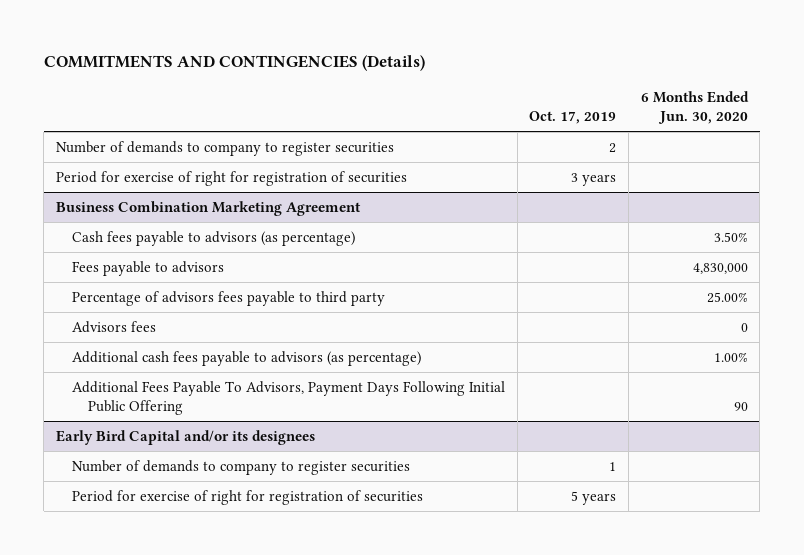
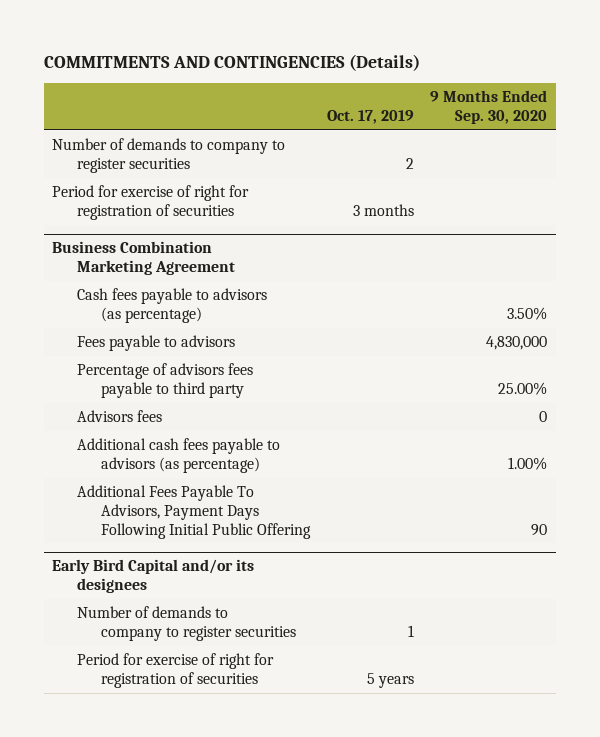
[640,90,749,124] 6 Months Ended Jun. 30, 2020 -> none
none -> [430,90,548,125] 9 Months Ended Sep. 30, 2020
[571,172,617,186] 3 years -> [352,203,414,216] 3 months

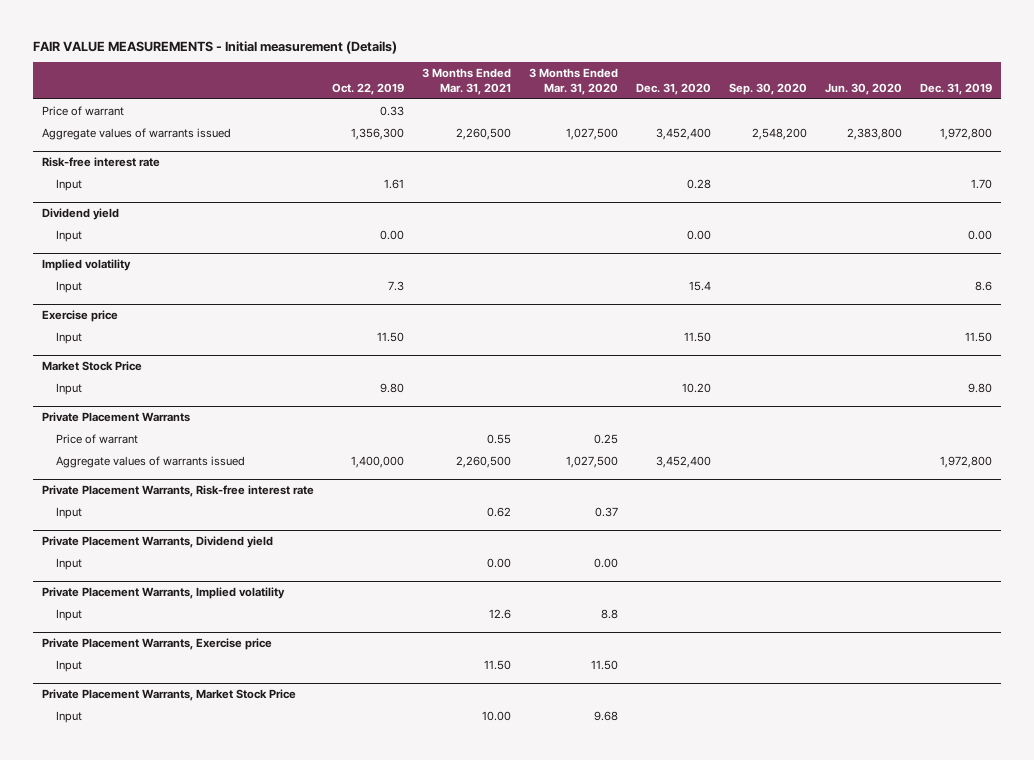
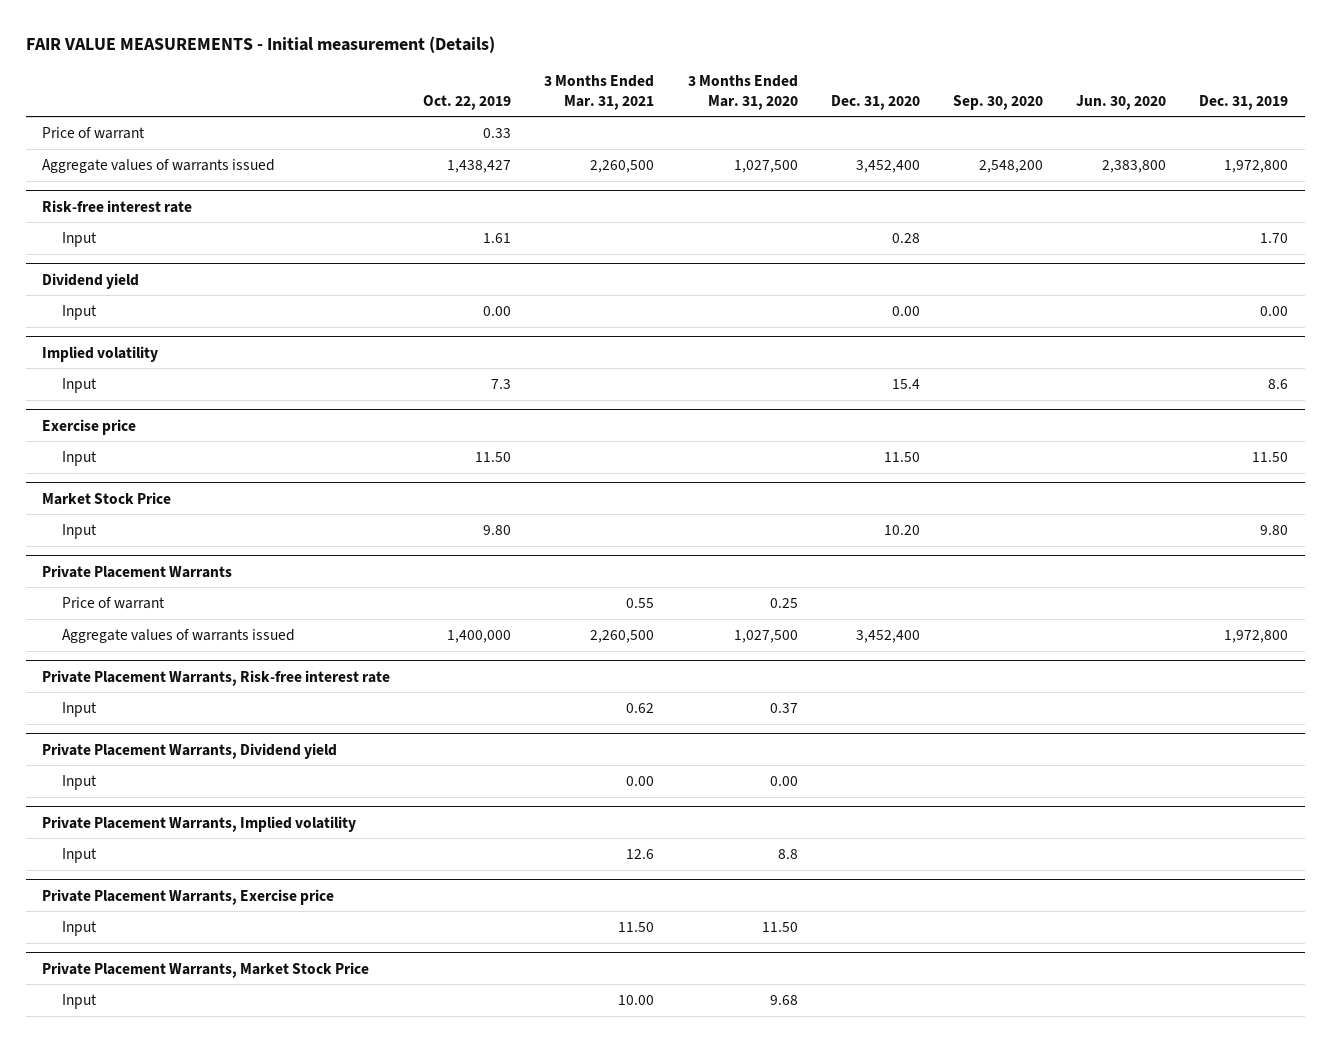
[351,127,405,140] 1,356,300 -> [447,159,512,173] 1,438,427

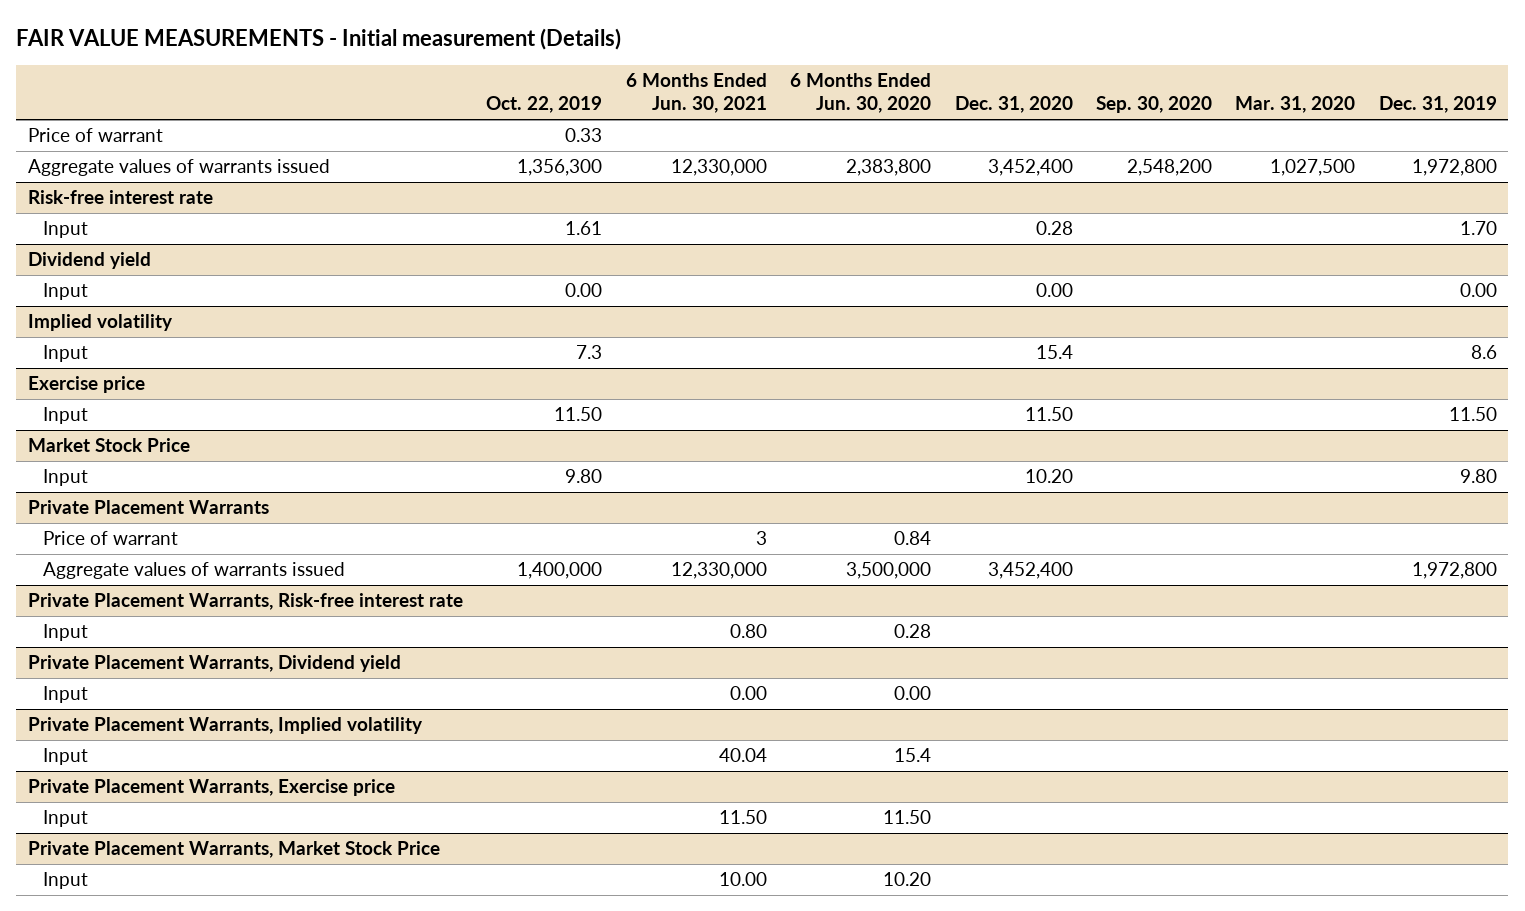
[544,75,655,110] 3 Months Ended Mar. 31, 2021 -> none
[687,75,798,110] 3 Months Ended Mar. 31, 2020 -> none
[1076,94,1167,110] Jun. 30, 2020 -> none
none -> [625,73,767,114] 6 Months Ended Jun. 30, 2021
none -> [790,73,932,114] 6 Months Ended Jun. 30, 2020
none -> [1235,96,1356,114] Mar. 31, 2020
[447,159,512,173] 1,438,427 -> [517,159,603,177] 1,356,300

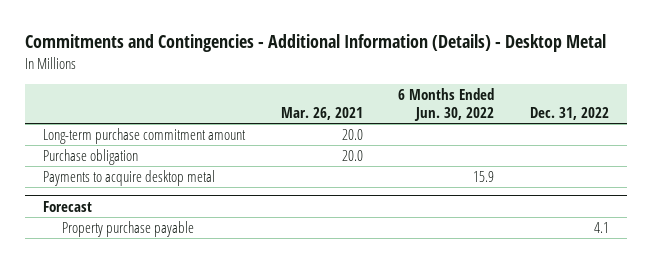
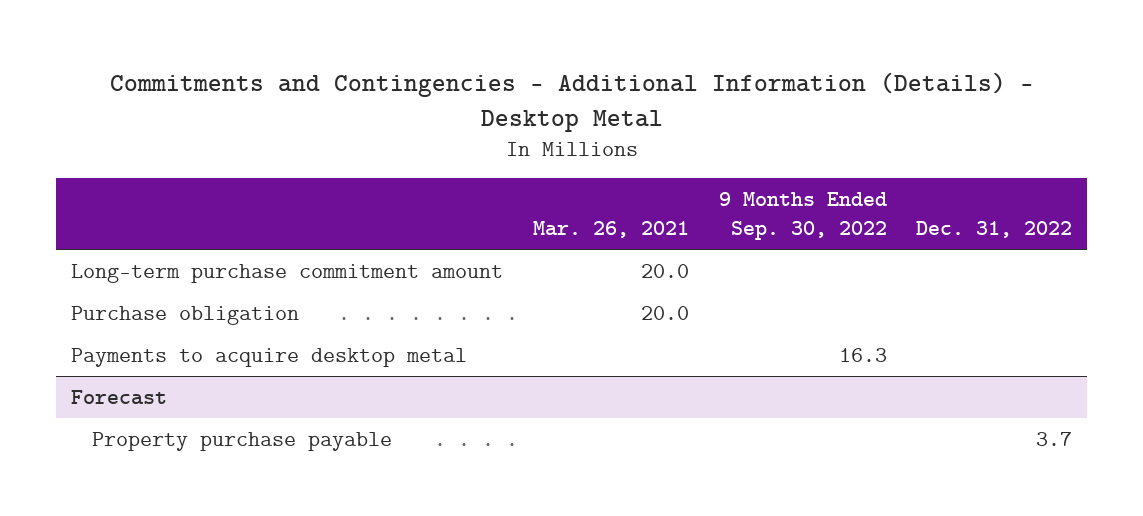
[398,87,495,121] 6 Months Ended Jun. 30, 2022 -> none
none -> [718,192,887,240] 9 Months Ended Sep. 30, 2022
[594,222,610,234] 4.1 -> [1036,431,1073,446] 3.7

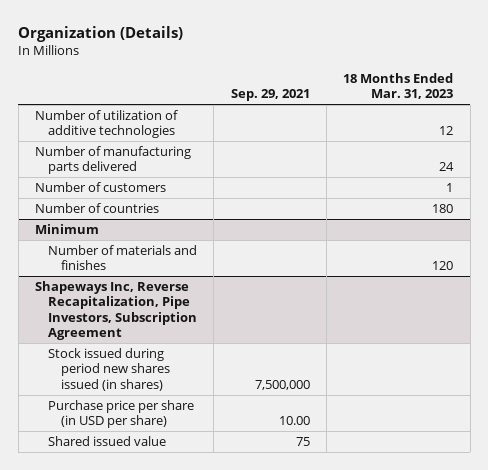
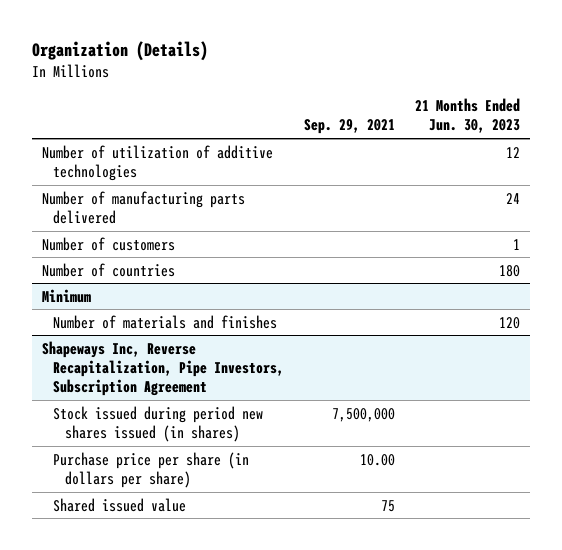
[343,73,454,100] 18 Months Ended Mar. 31, 2023 -> none
none -> [414,98,520,134] 21 Months Ended Jun. 30, 2023
[47,399,194,429] Purchase price per share (in USD per share) -> [53,451,250,488] Purchase price per share (in dollars per share)

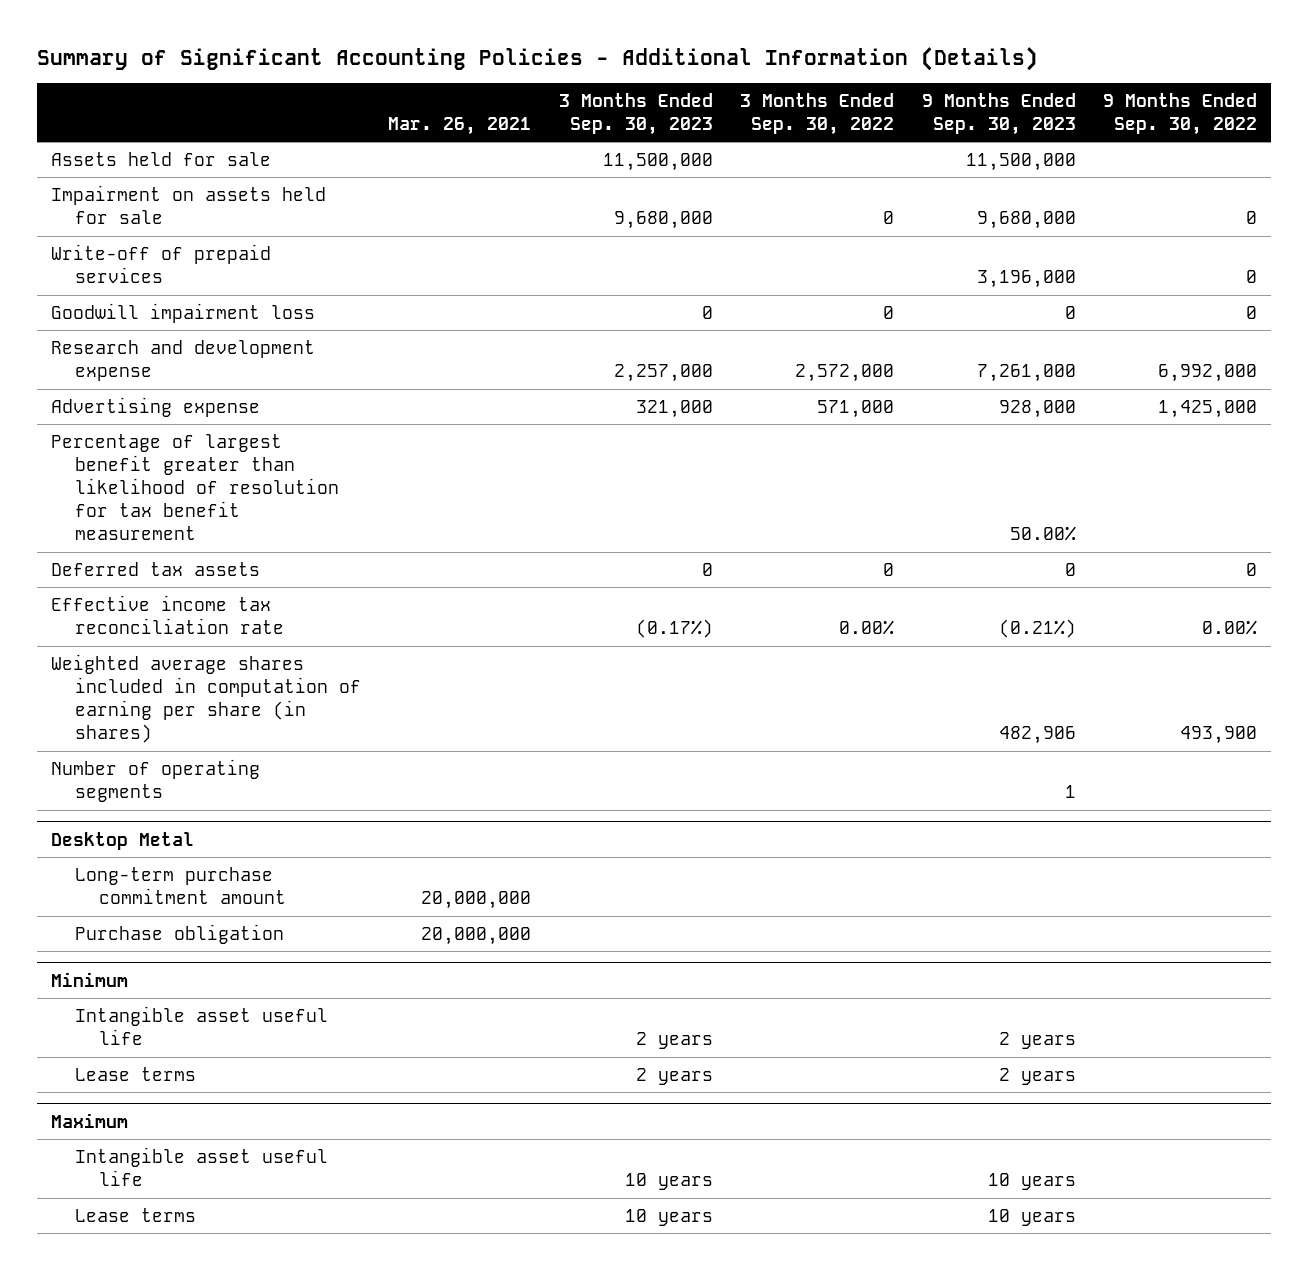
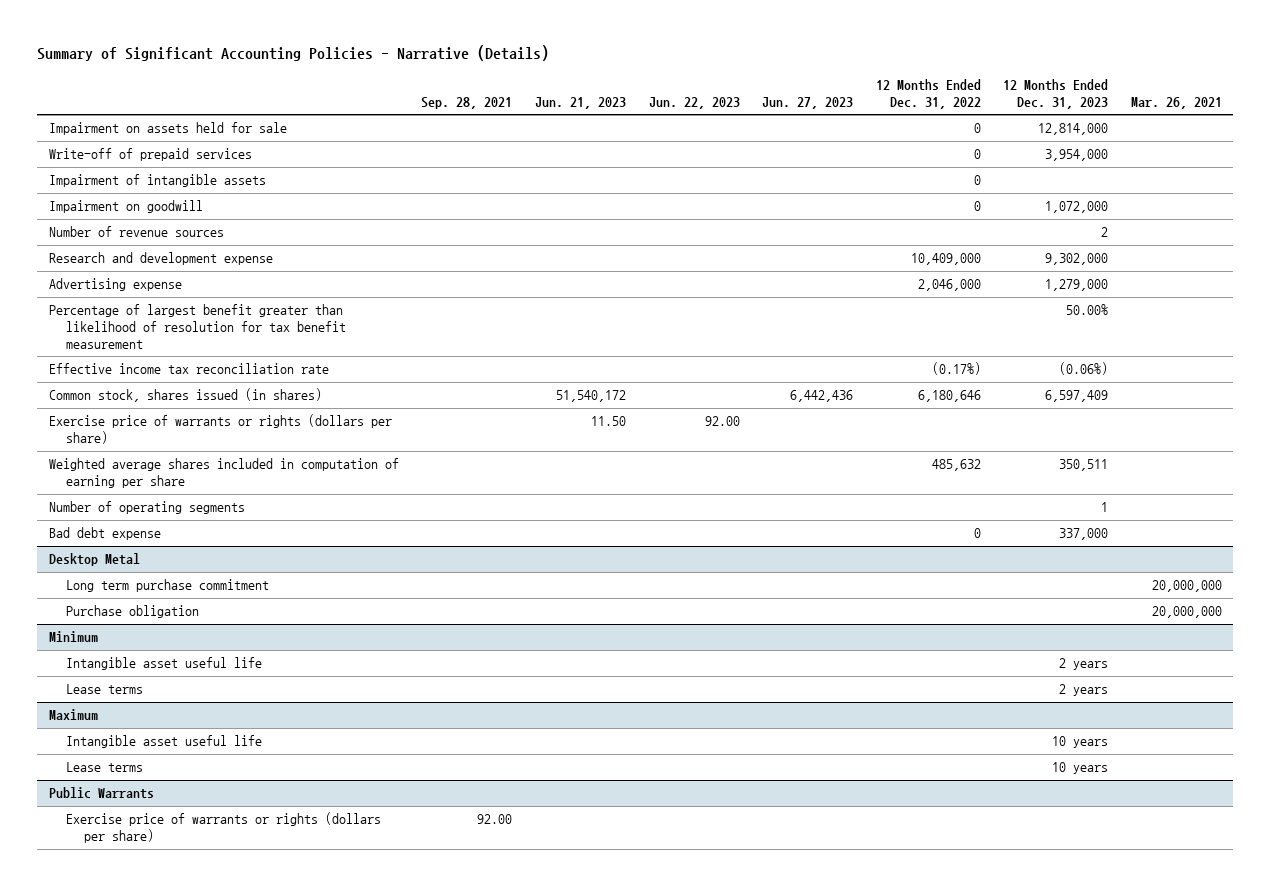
[36,46,1038,71] Summary of Significant Accounting Policies - Additional Information (Details) -> [37,45,550,62] Summary of Significant Accounting Policies - Narrative (Details)
[558,92,713,135] 3 Months Ended Sep. 30, 2023 -> none
[740,92,895,135] 3 Months Ended Sep. 30, 2022 -> none
[921,92,1076,135] 9 Months Ended Sep. 30, 2023 -> none
[1103,92,1258,135] 9 Months Ended Sep. 30, 2022 -> none
none -> [421,96,513,109] Sep. 28, 2021
none -> [534,96,626,109] Jun. 21, 2023
none -> [648,96,740,109] Jun. 22, 2023
none -> [762,96,854,109] Jun. 27, 2023
none -> [875,79,981,109] 12 Months Ended Dec. 31, 2022
none -> [1003,79,1109,109] 12 Months Ended Dec. 31, 2023
[50,152,271,167] Assets held for sale -> none
none -> [48,174,266,188] Impairment of intangible assets
[50,303,315,324] Goodwill impairment loss -> [48,200,203,214] Impairment on goodwill
none -> [48,226,224,238] Number of revenue sources
[50,562,260,577] Deferred tax assets -> none
none -> [48,388,322,403] Common stock, shares issued (in shares)
none -> [48,414,392,444] Exercise price of warrants or rights (dollars per share)
[50,654,361,744] Weighted average shares included in computation of earning per share (in shares) -> [48,458,399,488] Weighted average shares included in computation of earning per share
none -> [48,527,161,541] Bad debt expense
[74,867,286,905] Long-term purchase commitment amount -> [66,579,270,593] Long term purchase commitment
none -> [48,787,154,800] Public Warrants
none -> [66,812,382,843] Exercise price of warrants or rights (dollars per share)

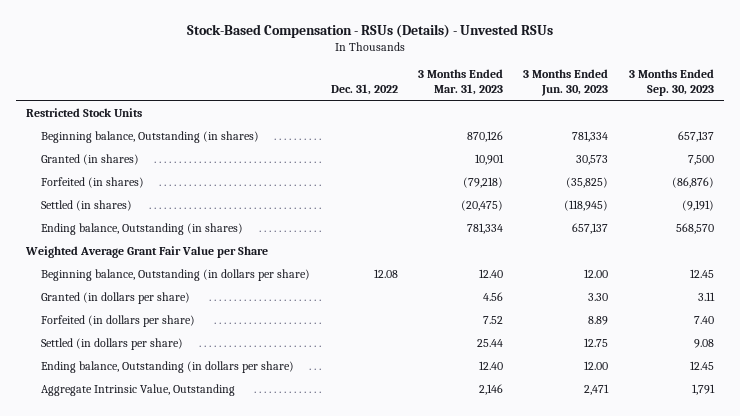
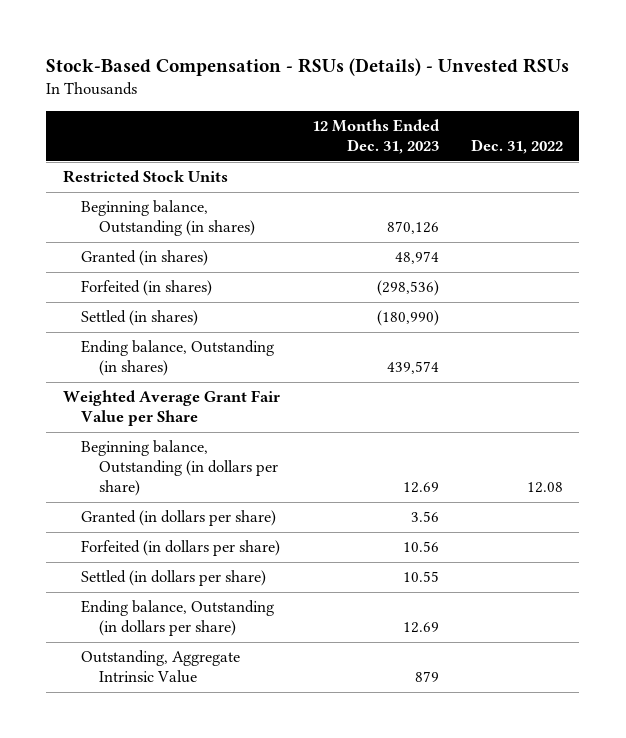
[418,69,504,95] 3 Months Ended Mar. 31, 2023 -> none
[523,69,609,96] 3 Months Ended Jun. 30, 2023 -> none
[628,69,714,96] 3 Months Ended Sep. 30, 2023 -> none
none -> [311,119,440,155] 12 Months Ended Dec. 31, 2023
[41,383,236,396] Aggregate Intrinsic Value, Outstanding -> [80,650,240,684] Outstanding, Aggregate Intrinsic Value

